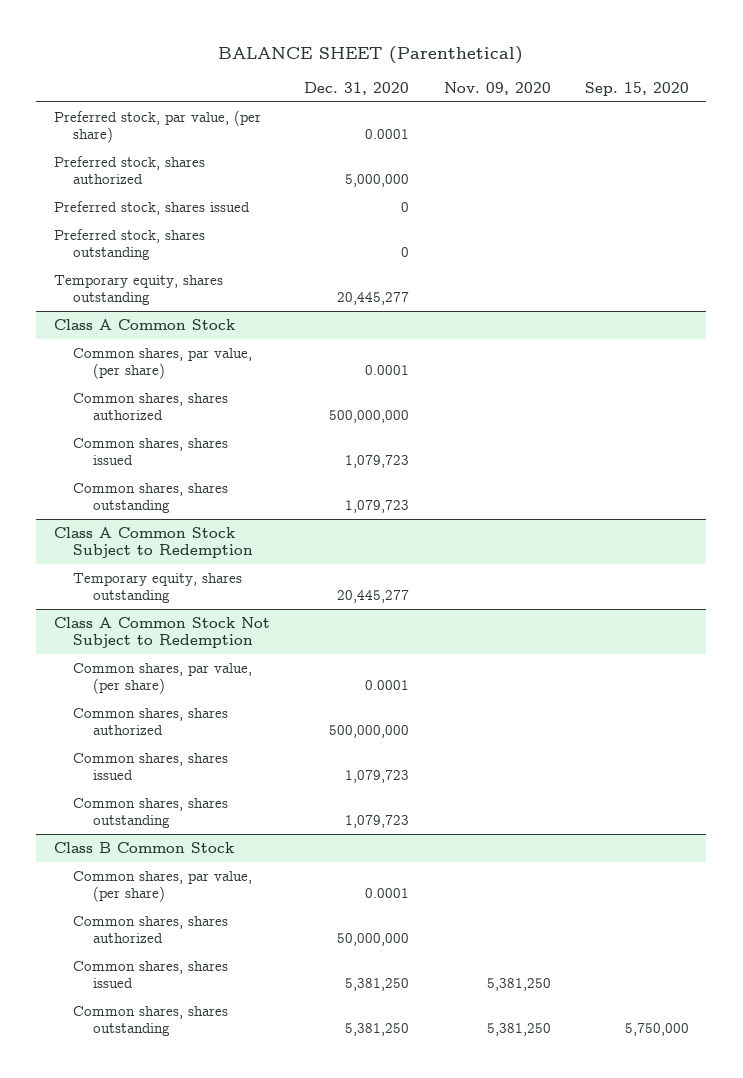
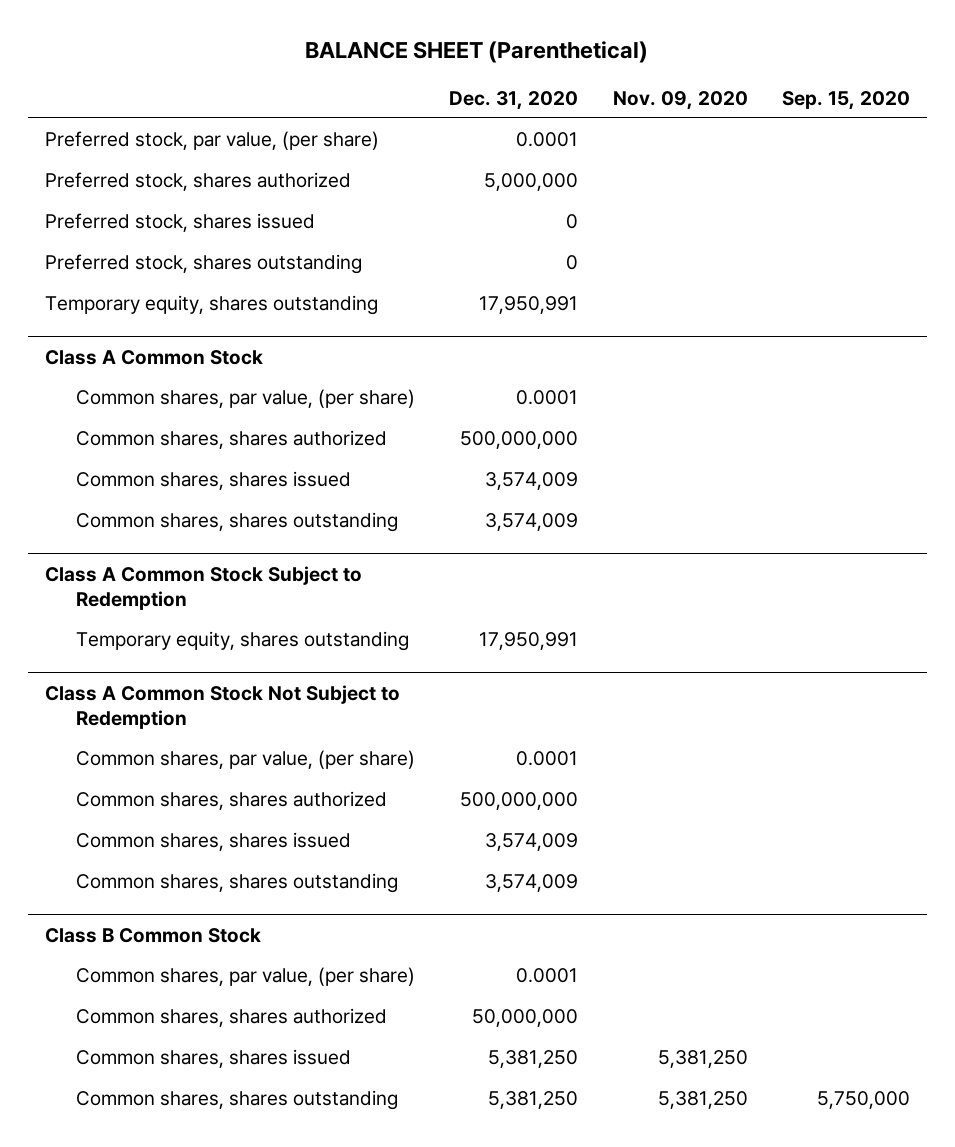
[337,292,410,306] 20,445,277 -> [479,296,579,315] 17,950,991
[345,455,410,469] 1,079,723 -> [485,472,579,491] 3,574,009
[345,500,410,514] 1,079,723 -> [485,513,579,532] 3,574,009
[337,590,410,604] 20,445,277 -> [479,632,579,651] 17,950,991
[345,770,410,784] 1,079,723 -> [485,833,579,852] 3,574,009
[345,815,410,829] 1,079,723 -> [485,874,579,893] 3,574,009

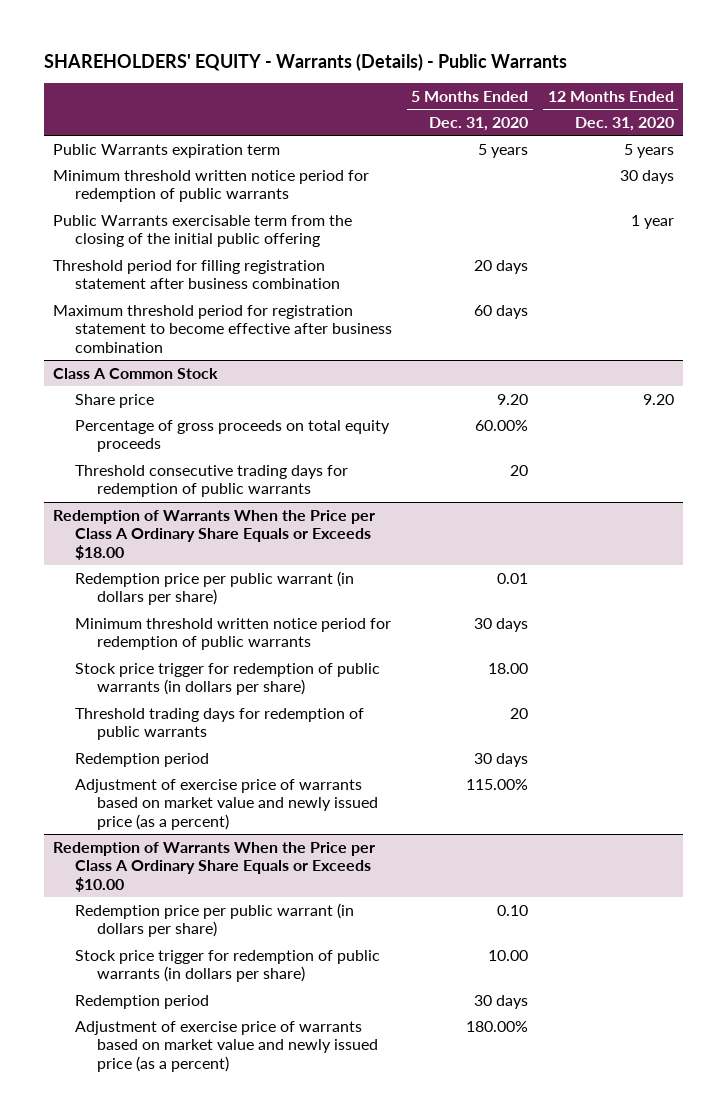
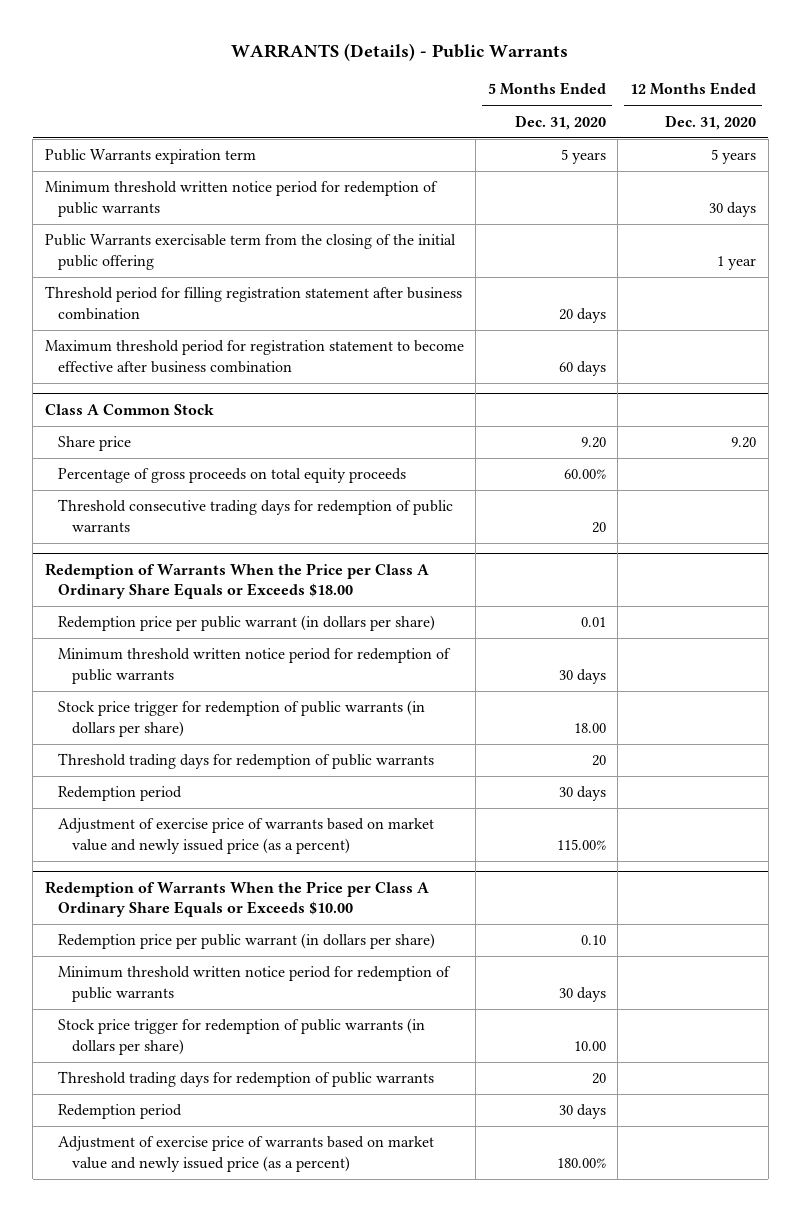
[43,52,567,71] SHAREHOLDERS' EQUITY - Warrants (Details) - Public Warrants -> [231,43,569,62] WARRANTS (Details) - Public Warrants
none -> [58,966,452,1003] Minimum threshold written notice period for redemption of public warrants
none -> [58,1071,435,1088] Threshold trading days for redemption of public warrants

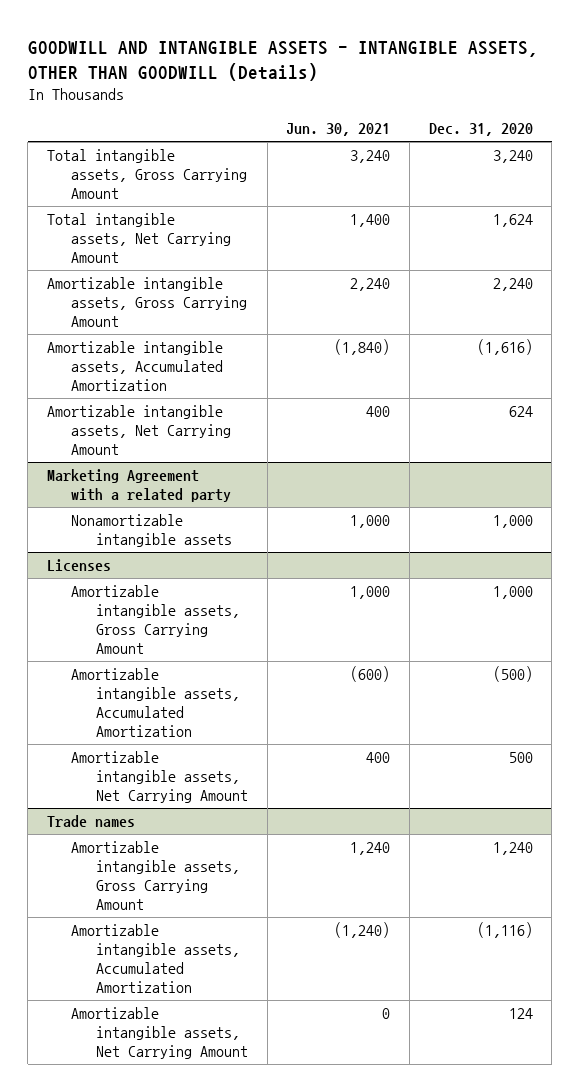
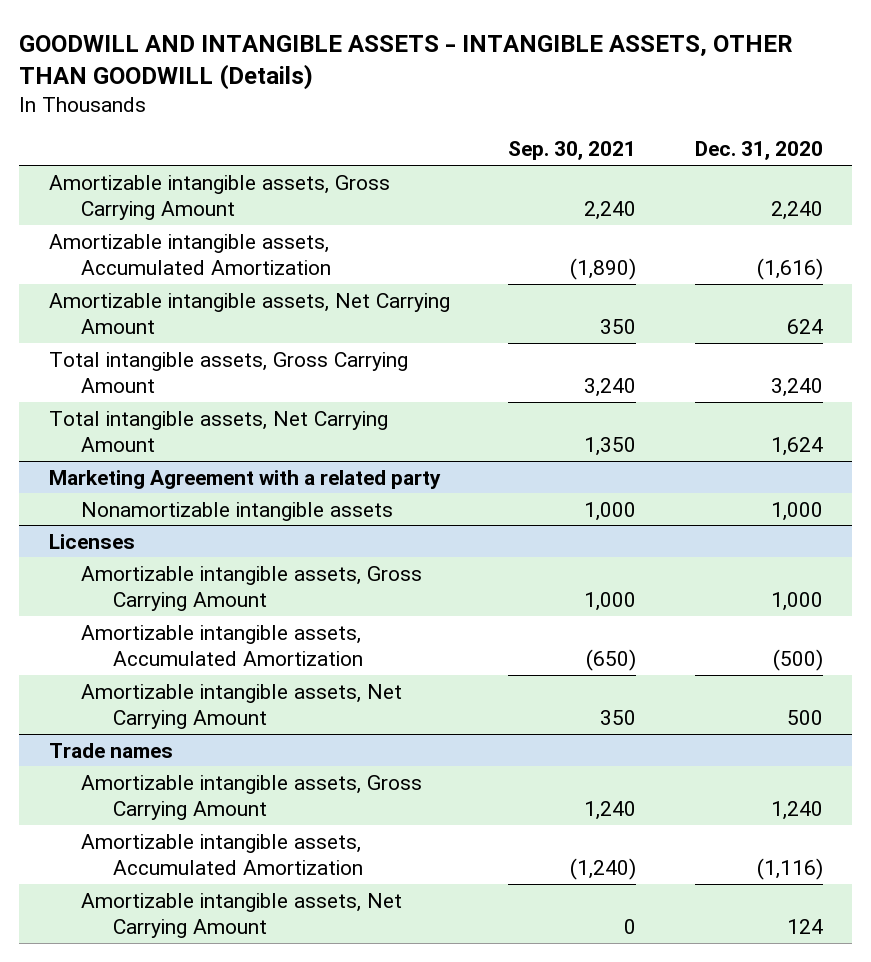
[286,123,391,137] Jun. 30, 2021 -> none
none -> [508,141,637,161] Sep. 30, 2021
[47,149,248,199] Total intangible assets, Gross Carrying Amount -> [48,351,408,394] Total intangible assets, Gross Carrying Amount
[47,213,232,263] Total intangible assets, Net Carrying Amount -> [48,410,388,453] Total intangible assets, Net Carrying Amount

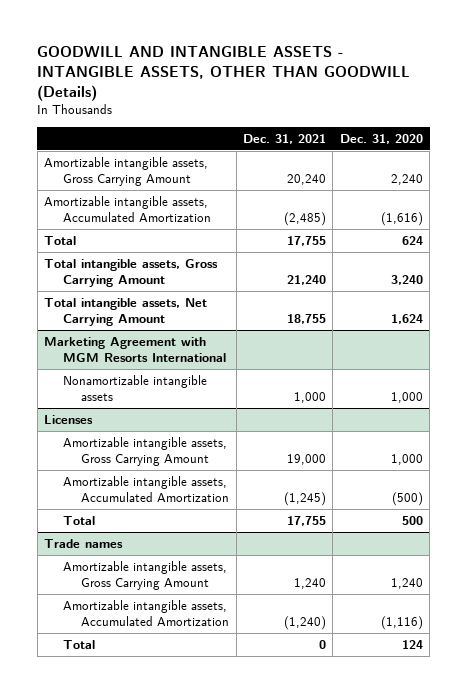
[508,141,637,161] Sep. 30, 2021 -> none
none -> [242,133,326,144] Dec. 31, 2021
[48,292,450,335] Amortizable intangible assets, Net Carrying Amount -> [44,235,77,245] Total
[48,469,441,489] Marketing Agreement with a related party -> [44,336,226,362] Marketing Agreement with MGM Resorts International
[80,683,402,730] Amortizable intangible assets, Net Carrying Amount -> [62,515,95,525] Total
[80,892,402,939] Amortizable intangible assets, Net Carrying Amount -> [62,639,95,649] Total

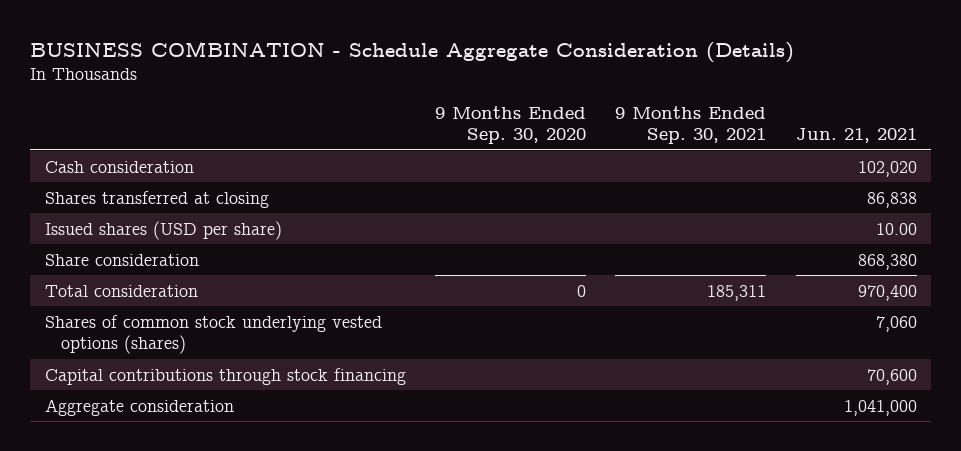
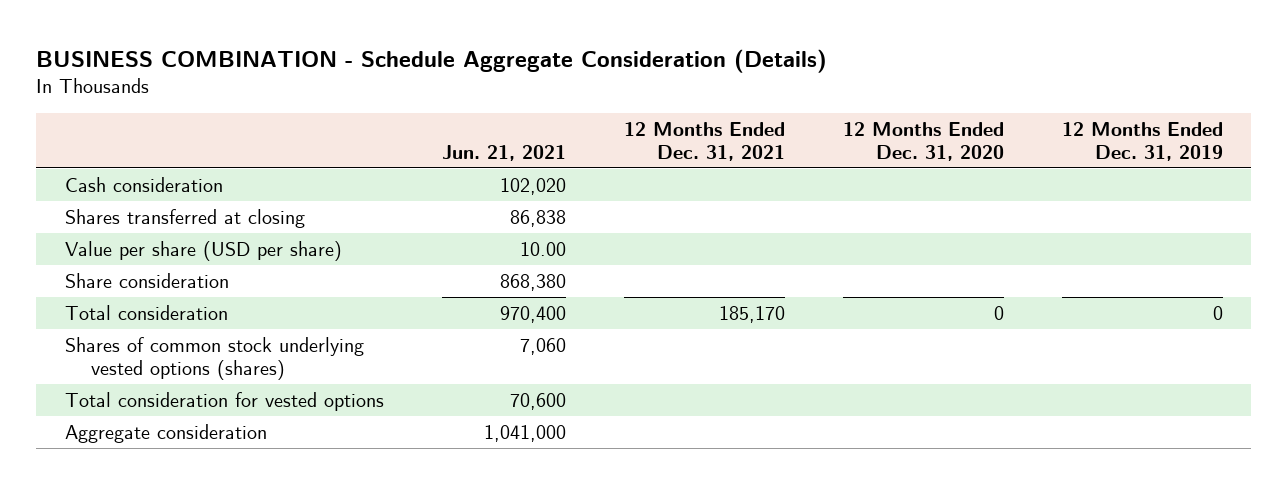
[434,105,586,145] 9 Months Ended Sep. 30, 2020 -> none
[615,105,767,145] 9 Months Ended Sep. 30, 2021 -> none
none -> [623,121,785,161] 12 Months Ended Dec. 31, 2021
none -> [842,121,1004,161] 12 Months Ended Dec. 31, 2020
none -> [1061,121,1223,161] 12 Months Ended Dec. 31, 2019
[44,220,282,240] Issued shares (USD per share) -> [64,240,342,261] Value per share (USD per share)
[44,367,406,385] Capital contributions through stock financing -> [64,391,384,411] Total consideration for vested options

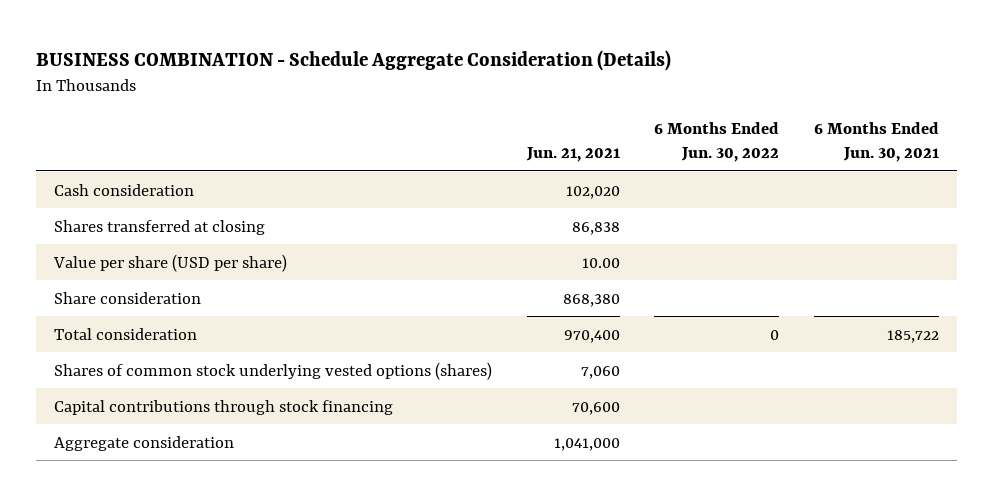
[623,121,785,161] 12 Months Ended Dec. 31, 2021 -> none
[842,121,1004,161] 12 Months Ended Dec. 31, 2020 -> none
[1061,121,1223,161] 12 Months Ended Dec. 31, 2019 -> none
none -> [654,122,780,162] 6 Months Ended Jun. 30, 2022
none -> [814,122,940,162] 6 Months Ended Jun. 30, 2021
[64,391,384,411] Total consideration for vested options -> [53,399,393,415] Capital contributions through stock financing

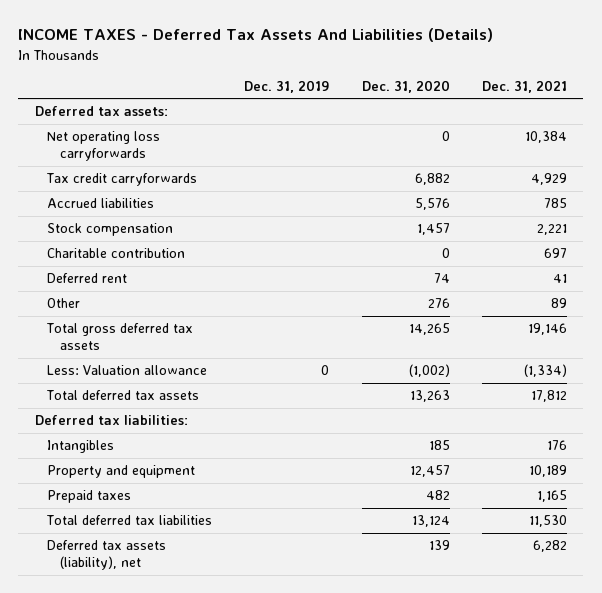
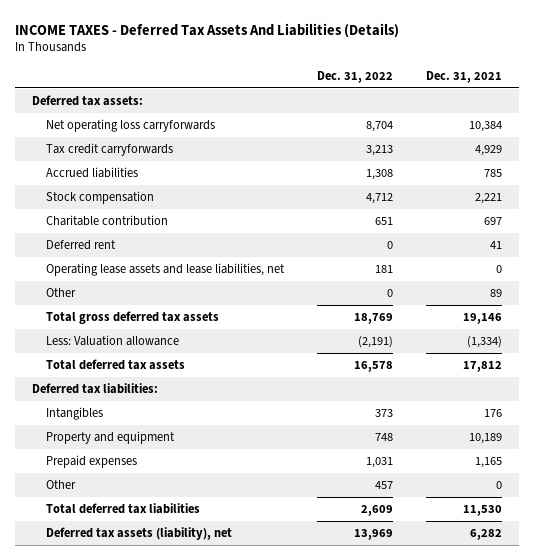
[244,79,330,93] Dec. 31, 2019 -> none
[361,79,450,93] Dec. 31, 2020 -> none
none -> [317,70,394,83] Dec. 31, 2022
none -> [45,263,285,277] Operating lease assets and lease liabilities, net
[47,490,132,504] Prepaid taxes -> [45,455,137,469] Prepaid expenses
none -> [45,480,76,490] Other

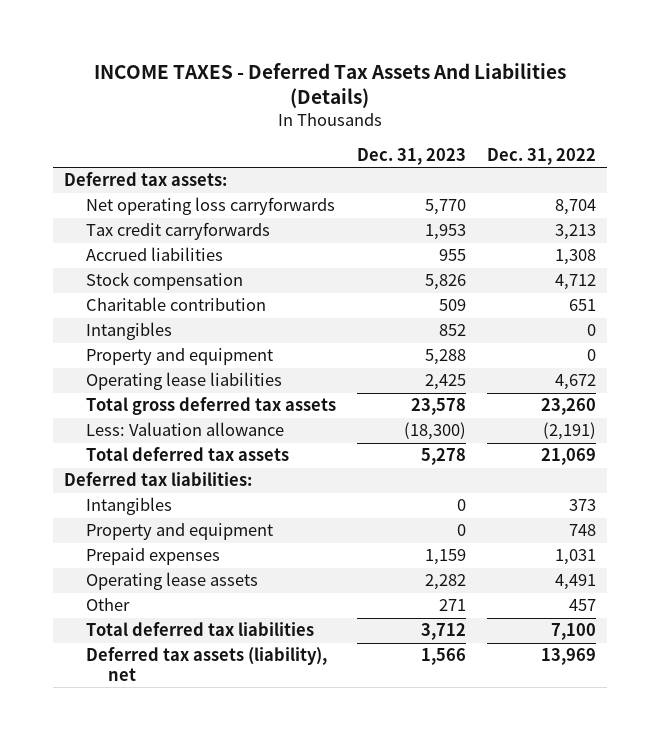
[426,70,503,83] Dec. 31, 2021 -> none
none -> [357,147,467,165] Dec. 31, 2023
[45,240,116,251] Deferred rent -> none
[45,288,76,298] Other -> none
none -> [85,322,172,341] Intangibles
none -> [85,348,273,366] Property and equipment
[45,263,285,277] Operating lease assets and lease liabilities, net -> [85,372,282,391] Operating lease liabilities
[375,265,394,274] 181 -> [555,374,597,391] 4,672
[354,313,394,325] 18,769 -> [541,398,597,416] 23,260
[354,361,394,373] 16,578 -> [541,448,597,466] 21,069
none -> [85,572,258,591] Operating lease assets
[361,505,394,517] 2,609 -> [551,623,597,641] 7,100

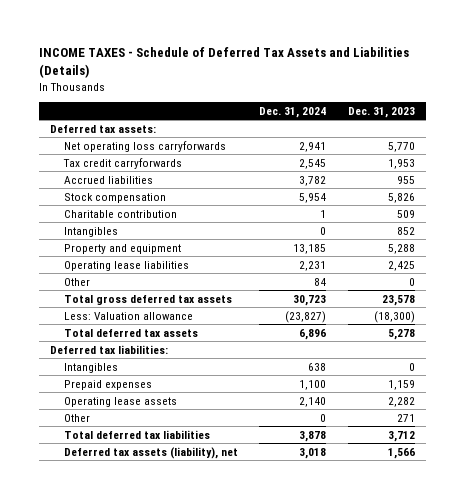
[94,62,567,109] INCOME TAXES - Deferred Tax Assets And Liabilities (Details) -> [39,47,410,79] INCOME TAXES - Schedule of Deferred Tax Assets and Liabilities (Details)
[487,147,597,165] Dec. 31, 2022 -> none
none -> [259,106,327,118] Dec. 31, 2024
none -> [63,277,90,286] Other
[85,523,273,541] Property and equipment -> none

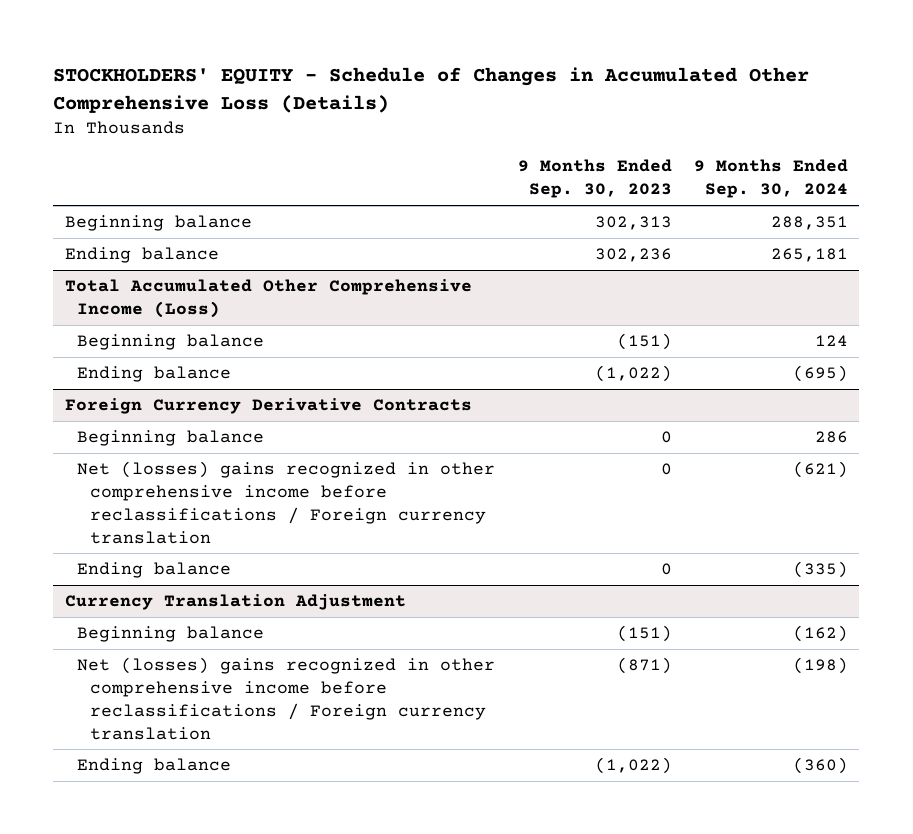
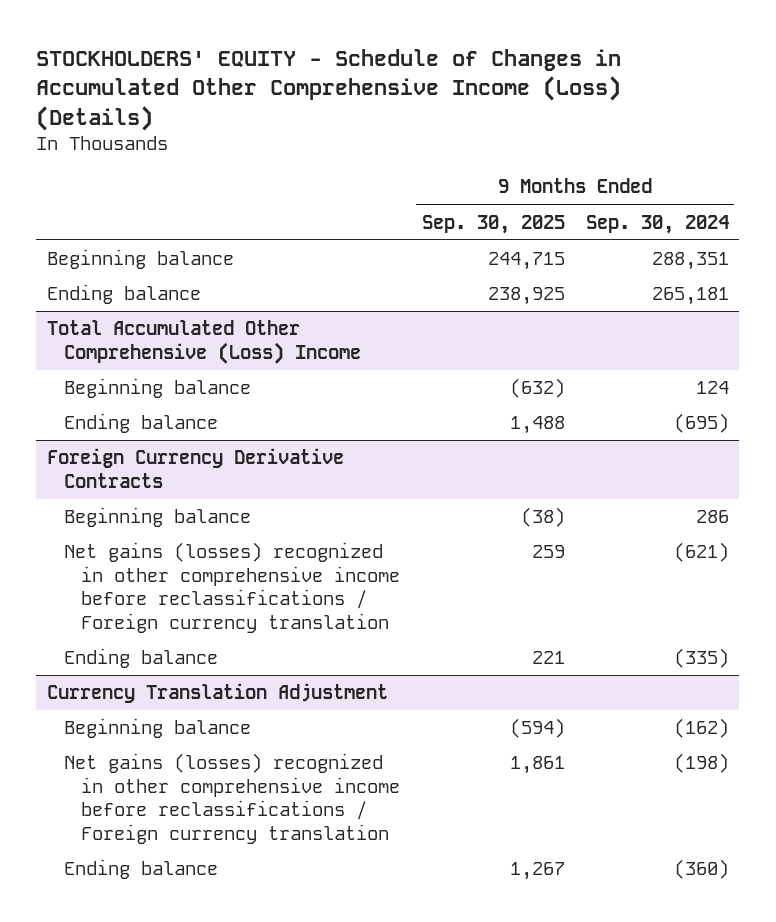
[53,66,810,113] STOCKHOLDERS' EQUITY - Schedule of Changes in Accumulated Other Comprehensive Loss (Details) -> [36,48,622,131] STOCKHOLDERS' EQUITY - Schedule of Changes in Accumulated Other Comprehensive Income (Loss) (Details)
[517,159,672,199] 9 Months Ended Sep. 30, 2023 -> none
none -> [421,214,565,234] Sep. 30, 2025
[64,279,472,318] Total Accumulated Other Comprehensive Income (Loss) -> [46,320,362,364] Total Accumulated Other Comprehensive (Loss) Income
[77,461,496,544] Net (losses) gains recognized in other comprehensive income before reclassifications / Foreign currency translation -> [64,542,401,633] Net gains (losses) recognized in other comprehensive income before reclassifications / Foreign currency translation
[77,657,496,740] Net (losses) gains recognized in other comprehensive income before reclassifications / Foreign currency translation -> [64,753,401,844] Net gains (losses) recognized in other comprehensive income before reclassifications / Foreign currency translation

